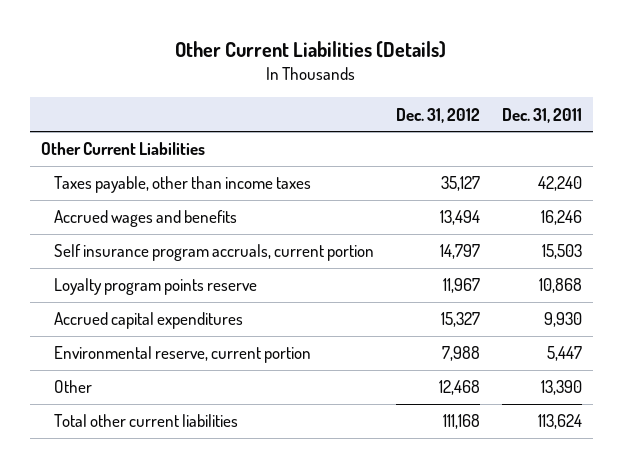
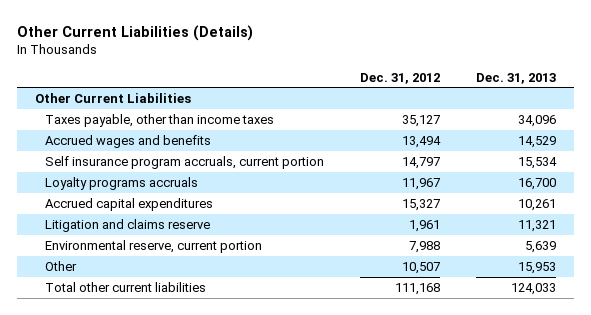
[501,107,582,123] Dec. 31, 2011 -> none
none -> [476,72,557,84] Dec. 31, 2013
[53,278,257,296] Loyalty program points reserve -> [45,176,199,190] Loyalty programs accruals
none -> [45,218,211,232] Litigation and claims reserve
[438,380,480,396] 12,468 -> [402,261,441,274] 10,507

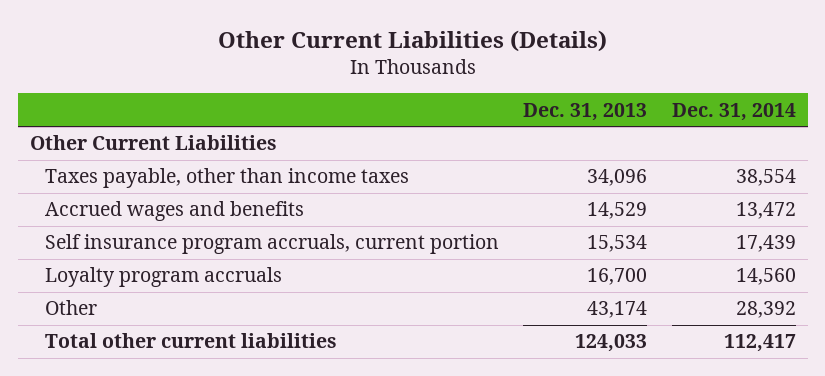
[360,72,441,84] Dec. 31, 2012 -> none
none -> [671,102,796,121] Dec. 31, 2014
[45,197,214,211] Accrued capital expenditures -> none
[45,218,211,232] Litigation and claims reserve -> none
[45,239,263,253] Environmental reserve, current portion -> none
[45,176,199,190] Loyalty programs accruals -> [44,267,282,288] Loyalty program accruals
[518,261,557,274] 15,953 -> [587,301,648,319] 43,174

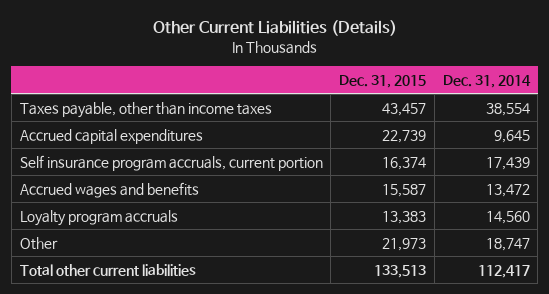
[523,102,648,121] Dec. 31, 2013 -> none
none -> [339,74,427,88] Dec. 31, 2015
[29,135,277,151] Other Current Liabilities -> none
none -> [19,128,203,144] Accrued capital expenditures
[44,201,304,222] Accrued wages and benefits -> [19,181,199,198] Accrued wages and benefits
[735,301,796,319] 28,392 -> [485,237,530,251] 18,747

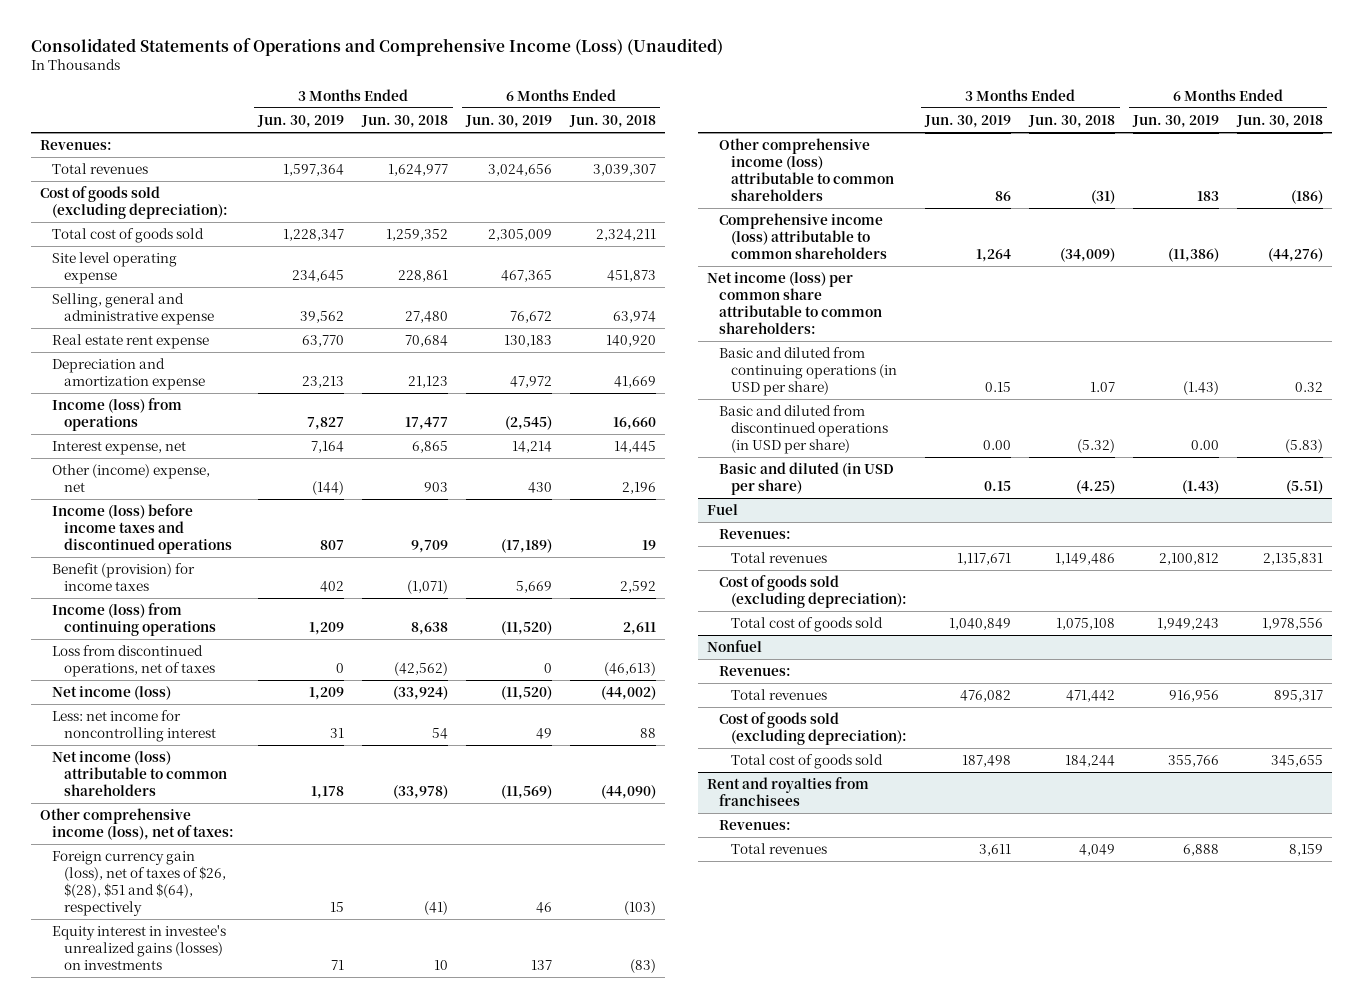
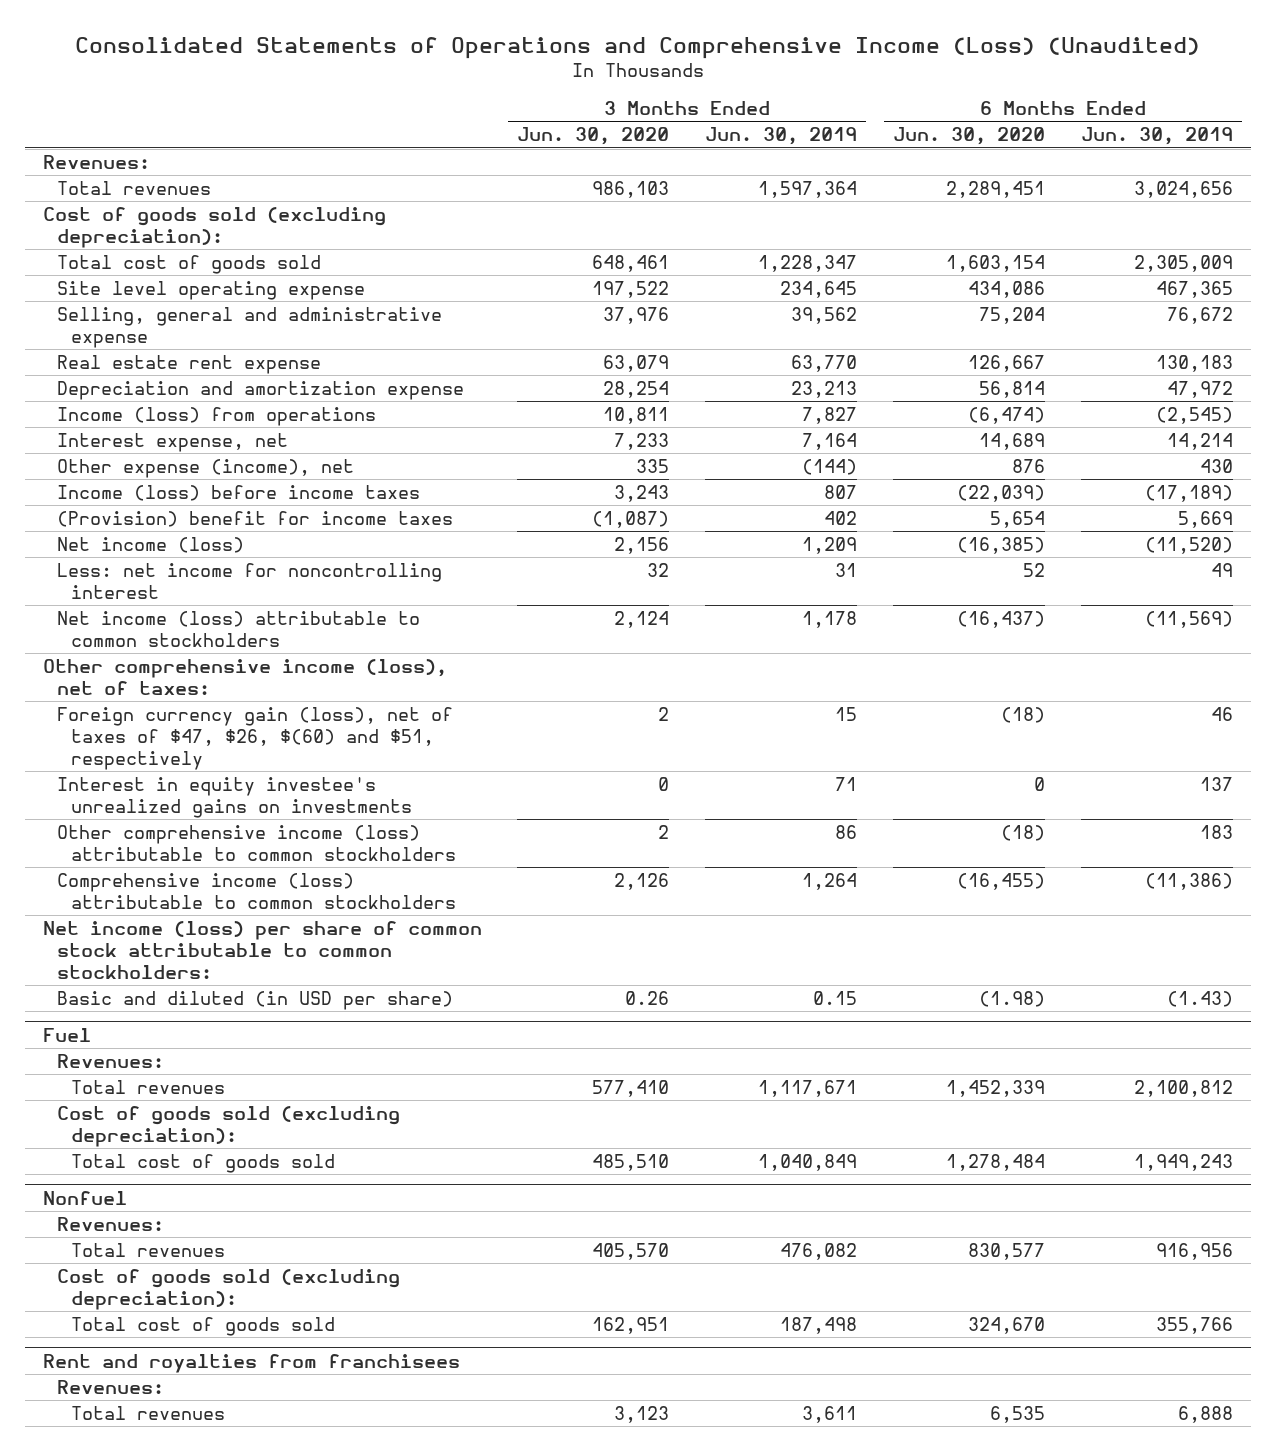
[361,114,449,128] Jun. 30, 2018 -> none
[568,114,656,128] Jun. 30, 2018 -> none
none -> [517,127,670,146] Jun. 30, 2020
none -> [893,127,1046,146] Jun. 30, 2020
[52,603,217,637] Income (loss) from continuing operations -> none
[52,645,216,678] Loss from discontinued operations, net of taxes -> none
[52,464,211,493] Other (income) expense, net -> [56,459,354,479] Other expense (income), net
[52,504,233,555] Income (loss) before income taxes and discontinued operations -> [56,485,420,502] Income (loss) before income taxes
[52,563,196,592] Benefit (provision) for income taxes -> [56,511,453,528] (Provision) benefit for income taxes
[52,751,228,797] Net income (loss) attributable to common shareholders -> [56,611,420,648] Net income (loss) attributable to common stockholders
[719,347,898,397] Basic and diluted from continuing operations (in USD per share) -> none
[719,405,889,455] Basic and diluted from discontinued operations (in USD per share) -> none
[52,851,227,917] Foreign currency gain (loss), net of taxes of $26, $(28), $51 and $(64), respectively -> [56,707,453,770] Foreign currency gain (loss), net of taxes of $47, $26, $(60) and $51, respectively
[52,925,227,971] Equity interest in investee's unrealized gains (losses) on investments -> [56,777,412,819] Interest in equity investee's unrealized gains on investments
[719,138,895,202] Other comprehensive income (loss) attributable to common shareholders -> [56,825,456,862] Other comprehensive income (loss) attributable to common stockholders
[719,213,888,260] Comprehensive income (loss) attributable to common shareholders -> [56,873,456,910] Comprehensive income (loss) attributable to common stockholders
[707,272,883,335] Net income (loss) per common share attributable to common shareholders: -> [42,921,482,979] Net income (loss) per share of common stock attributable to common stockholders:

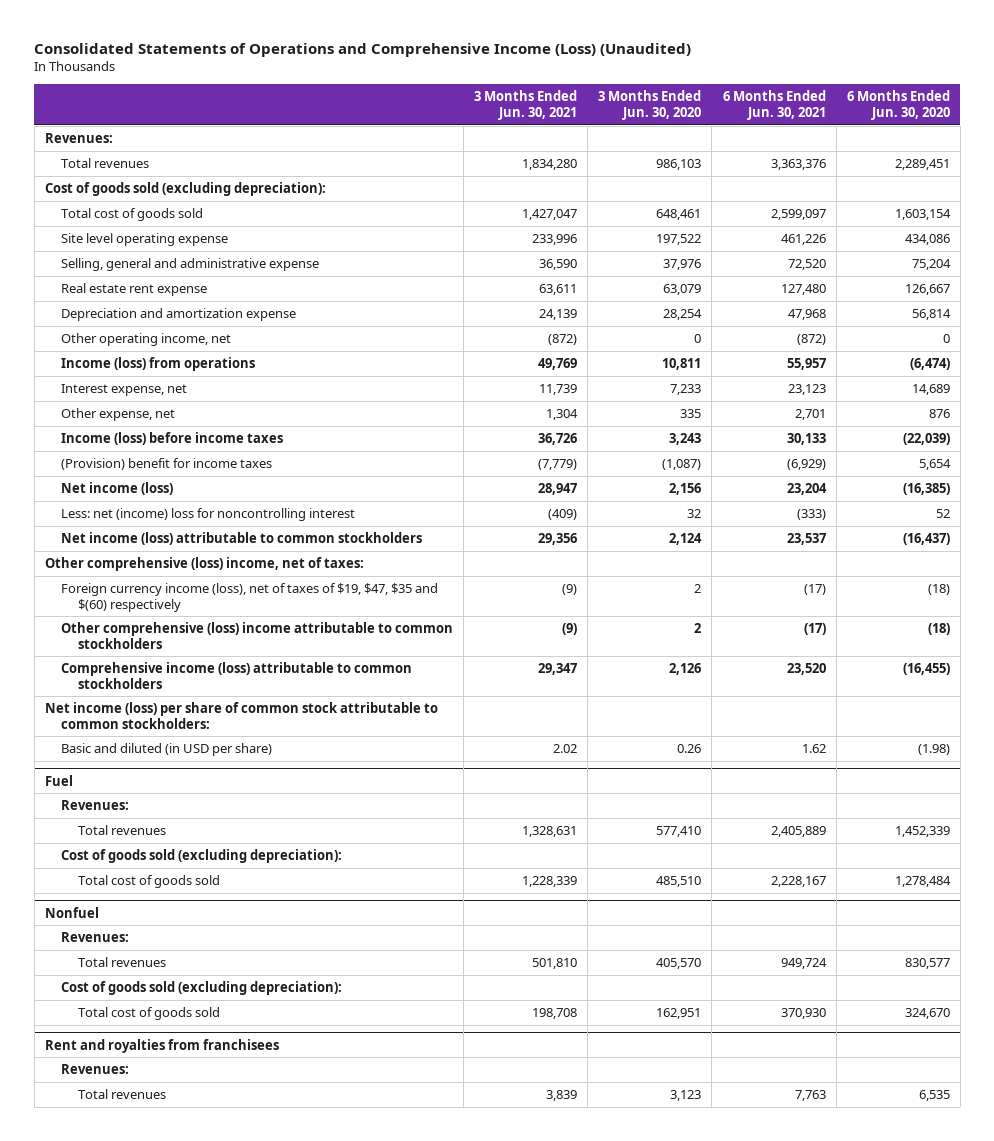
[705,127,858,146] Jun. 30, 2019 -> none
[1081,127,1234,146] Jun. 30, 2019 -> none
none -> [474,90,578,121] 3 Months Ended Jun. 30, 2021
none -> [722,90,826,121] 6 Months Ended Jun. 30, 2021
none -> [61,332,232,346] Other operating income, net
[56,459,354,479] Other expense (income), net -> [61,407,176,421] Other expense, net
[56,563,442,600] Less: net income for noncontrolling interest -> [61,507,356,521] Less: net (income) loss for noncontrolling interest
[56,777,412,819] Interest in equity investee's unrealized gains on investments -> none
[42,659,447,696] Other comprehensive income (loss), net of taxes: -> [44,556,364,571] Other comprehensive (loss) income, net of taxes:
[56,707,453,770] Foreign currency gain (loss), net of taxes of $47, $26, $(60) and $51, respectively -> [61,582,439,612] Foreign currency income (loss), net of taxes of $19, $47, $35 and $(60) respectively
[56,825,456,862] Other comprehensive income (loss) attributable to common stockholders -> [61,621,454,649] Other comprehensive (loss) income attributable to common stockholders

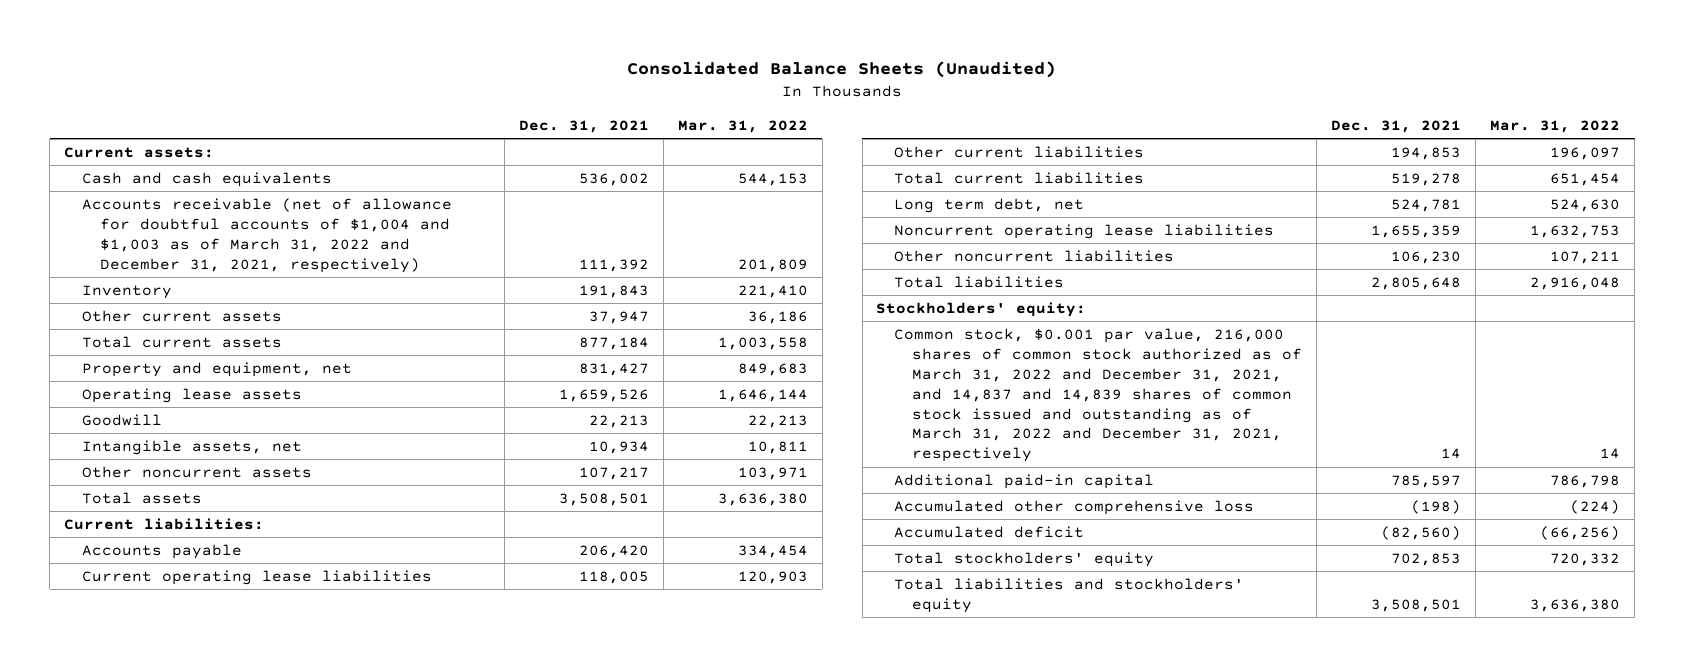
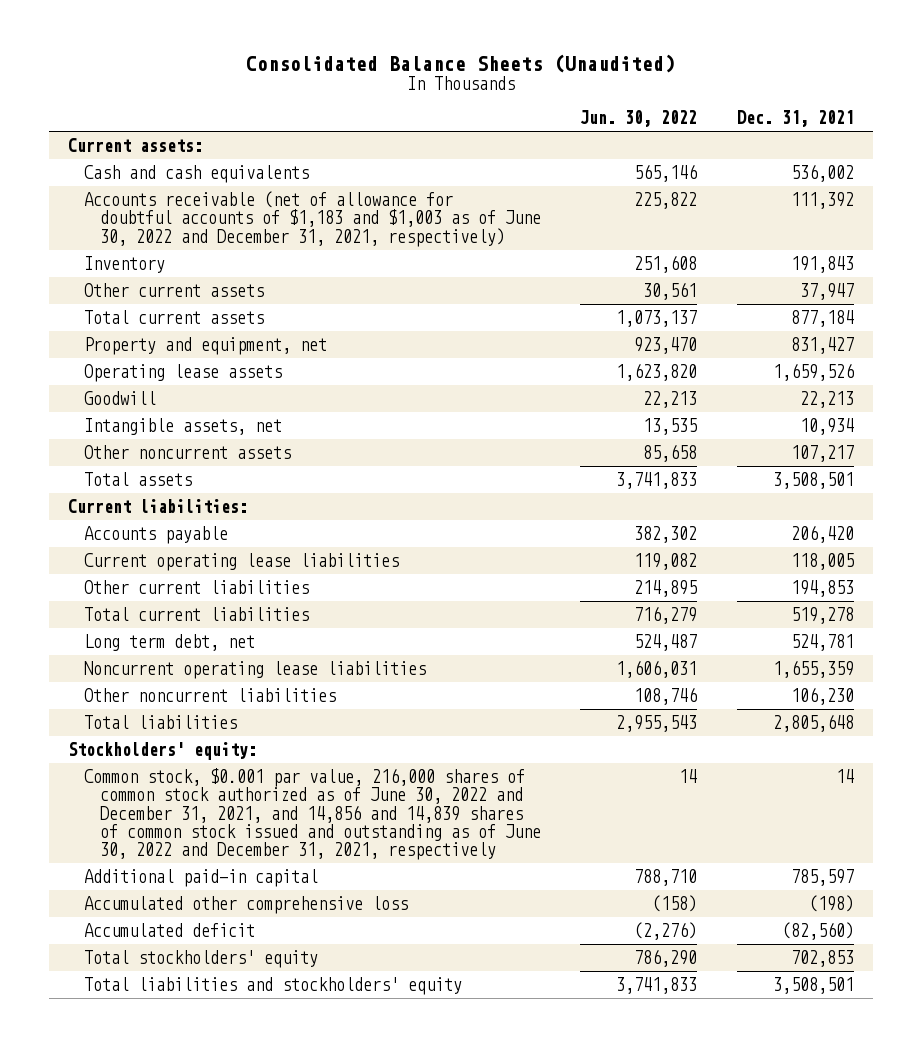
[677,119,808,133] Mar. 31, 2022 -> none
none -> [580,110,698,128] Jun. 30, 2022
[81,197,452,273] Accounts receivable (net of allowance for doubtful accounts of $1,004 and $1,003 as of March 31, 2022 and December 31, 2021, respectively) -> [83,191,541,247] Accounts receivable (net of allowance for doubtful accounts of $1,183 and $1,003 as of June 30, 2022 and December 31, 2021, respectively)
[894,327,1303,463] Common stock, $0.001 par value, 216,000 shares of common stock authorized as of March 31, 2022 and December 31, 2021, and 14,837 and 14,839 shares of common stock issued and outstanding as of March 31, 2022 and December 31, 2021, respectively -> [83,768,541,861] Common stock, $0.001 par value, 216,000 shares of common stock authorized as of June 30, 2022 and December 31, 2021, and 14,856 and 14,839 shares of common stock issued and outstanding as of June 30, 2022 and December 31, 2021, respectively

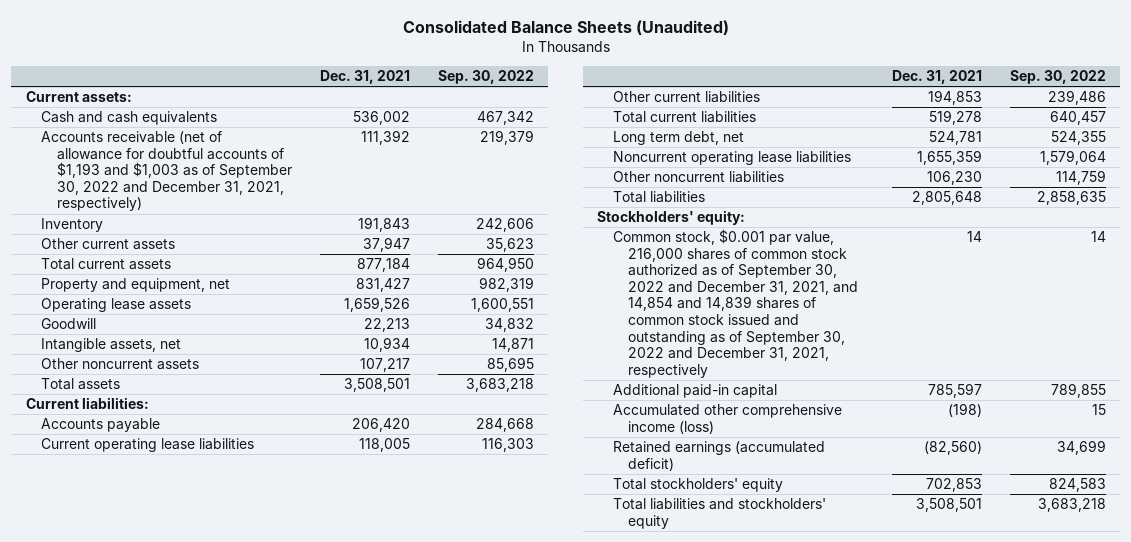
[580,110,698,128] Jun. 30, 2022 -> none
none -> [438,69,535,84] Sep. 30, 2022
[83,191,541,247] Accounts receivable (net of allowance for doubtful accounts of $1,183 and $1,003 as of June 30, 2022 and December 31, 2021, respectively) -> [41,131,292,212] Accounts receivable (net of allowance for doubtful accounts of $1,193 and $1,003 as of September 30, 2022 and December 31, 2021, respectively)
[83,768,541,861] Common stock, $0.001 par value, 216,000 shares of common stock authorized as of June 30, 2022 and December 31, 2021, and 14,856 and 14,839 shares of common stock issued and outstanding as of June 30, 2022 and December 31, 2021, respectively -> [612,229,859,378] Common stock, $0.001 par value, 216,000 shares of common stock authorized as of September 30, 2022 and December 31, 2021, and 14,854 and 14,839 shares of common stock issued and outstanding as of September 30, 2022 and December 31, 2021, respectively
[83,896,408,915] Accumulated other comprehensive loss -> [612,404,842,434] Accumulated other comprehensive income (loss)
[83,923,255,938] Accumulated deficit -> [612,441,825,471] Retained earnings (accumulated deficit)

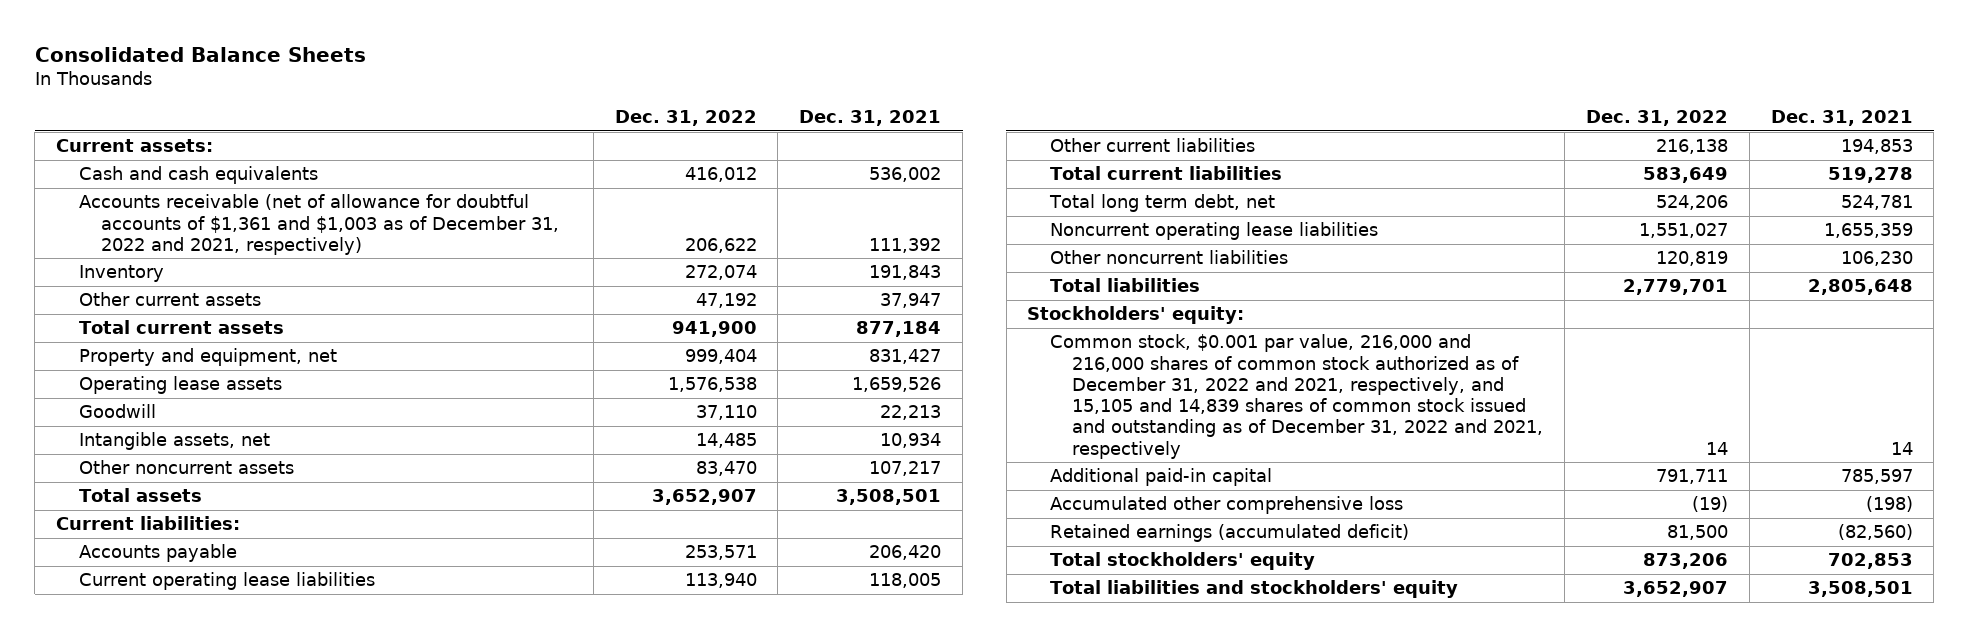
[402,20,729,36] Consolidated Balance Sheets (Unaudited) -> [34,46,366,62] Consolidated Balance Sheets
[438,69,535,84] Sep. 30, 2022 -> none
none -> [614,109,757,126] Dec. 31, 2022
[41,131,292,212] Accounts receivable (net of allowance for doubtful accounts of $1,193 and $1,003 as of September 30, 2022 and December 31, 2021, respectively) -> [78,194,560,255] Accounts receivable (net of allowance for doubtful accounts of $1,361 and $1,003 as of December 31, 2022 and 2021, respectively)
[612,131,744,146] Long term debt, net -> [1048,194,1275,213] Total long term debt, net
[612,229,859,378] Common stock, $0.001 par value, 216,000 shares of common stock authorized as of September 30, 2022 and December 31, 2021, and 14,854 and 14,839 shares of common stock issued and outstanding as of September 30, 2022 and December 31, 2021, respectively -> [1049,334,1544,459] Common stock, $0.001 par value, 216,000 and 216,000 shares of common stock authorized as of December 31, 2022 and 2021, respectively, and 15,105 and 14,839 shares of common stock issued and outstanding as of December 31, 2022 and 2021, respectively
[612,404,842,434] Accumulated other comprehensive income (loss) -> [1049,496,1403,515] Accumulated other comprehensive loss

